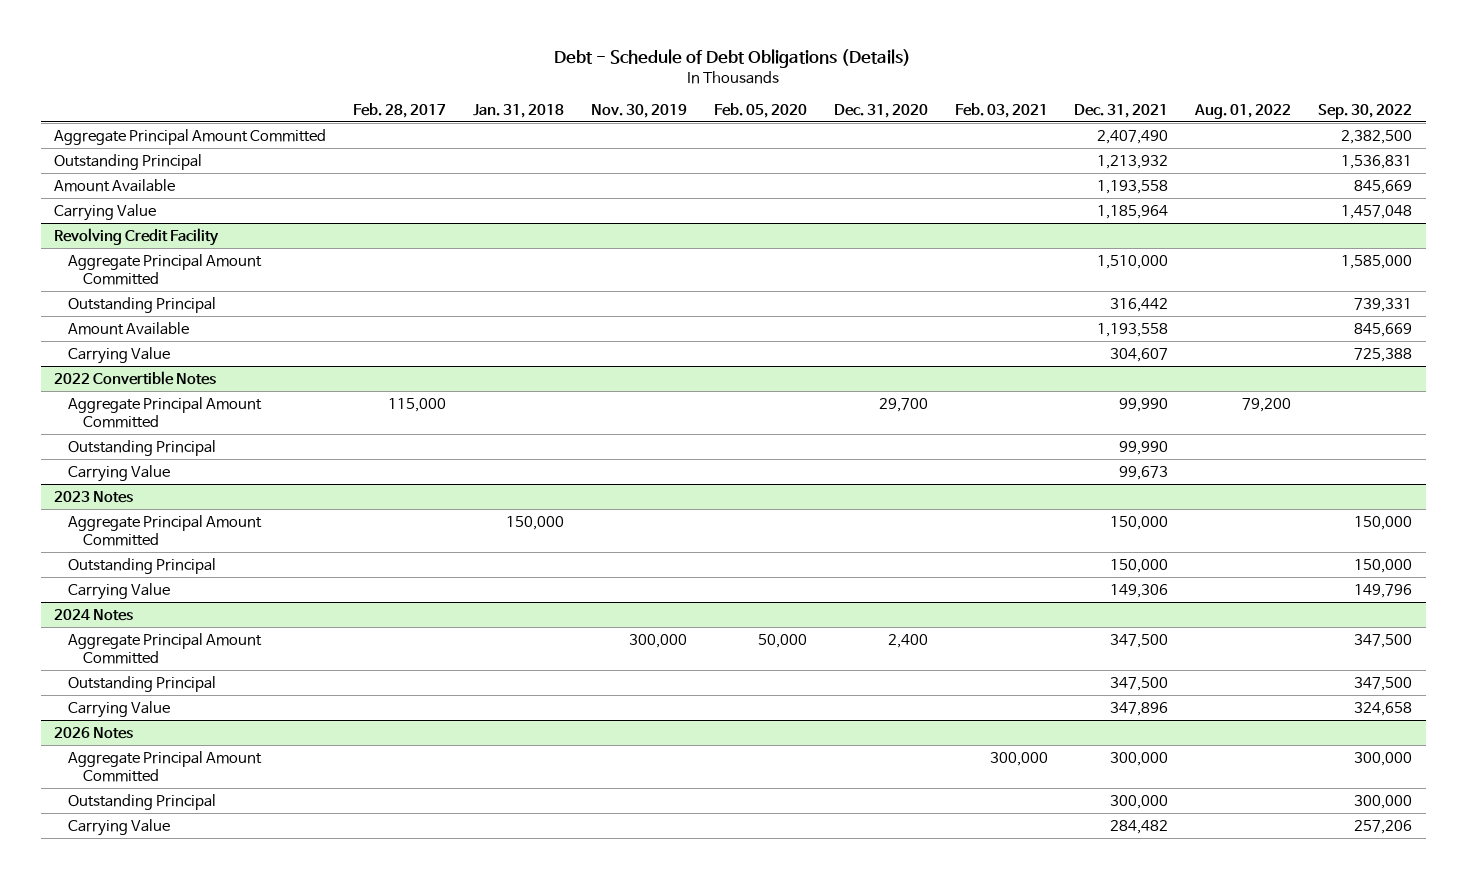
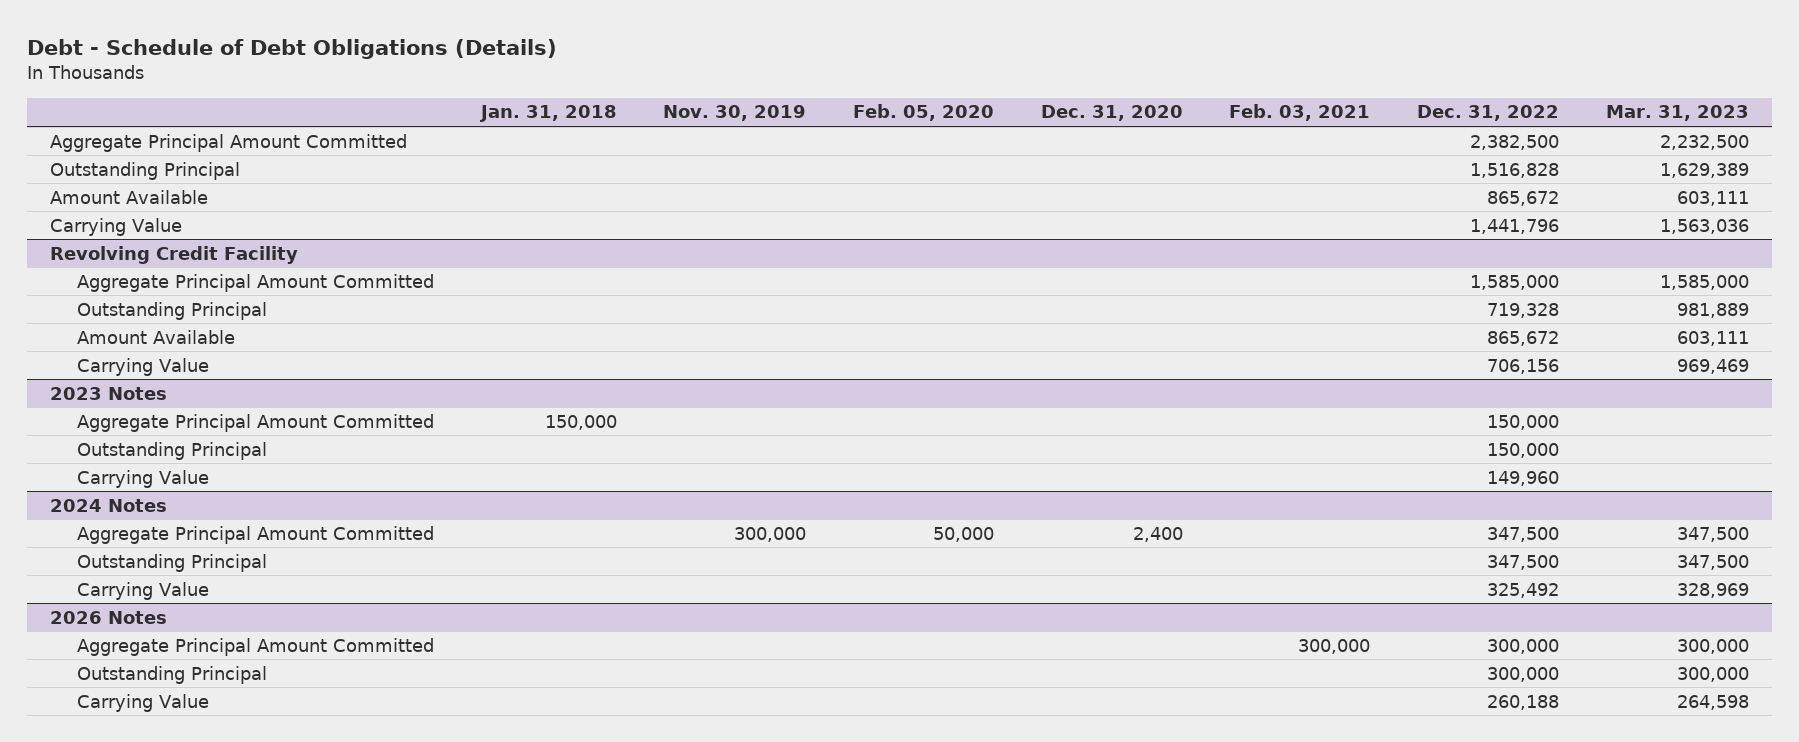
[352,102,446,118] Feb. 28, 2017 -> none
[1074,103,1169,118] Dec. 31, 2021 -> none
[1194,103,1292,119] Aug. 01, 2022 -> none
[1318,103,1413,119] Sep. 30, 2022 -> none
none -> [1417,105,1560,122] Dec. 31, 2022
none -> [1605,105,1749,122] Mar. 31, 2023
[54,370,217,385] 2022 Convertible Notes -> none
[68,396,263,428] Aggregate Principal Amount Committed -> none
[68,439,217,456] Outstanding Principal -> none
[68,464,171,482] Carrying Value -> none

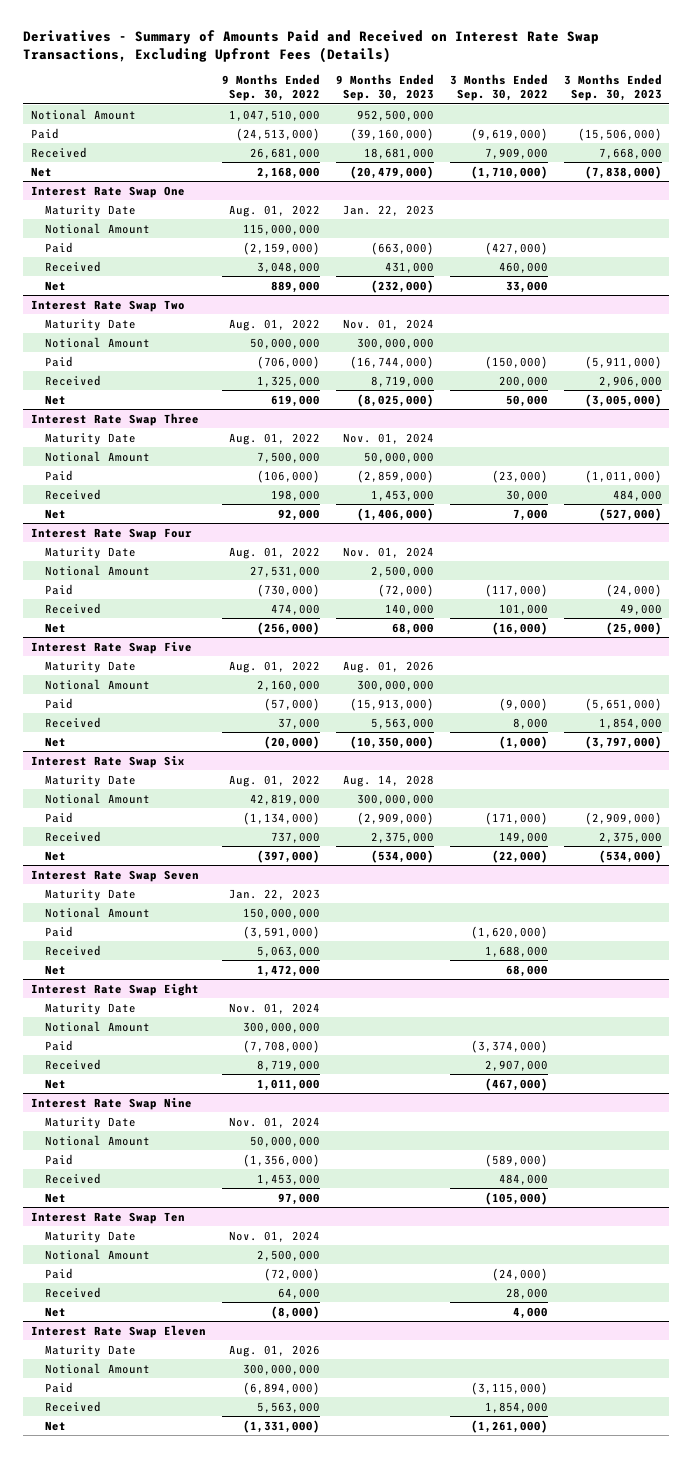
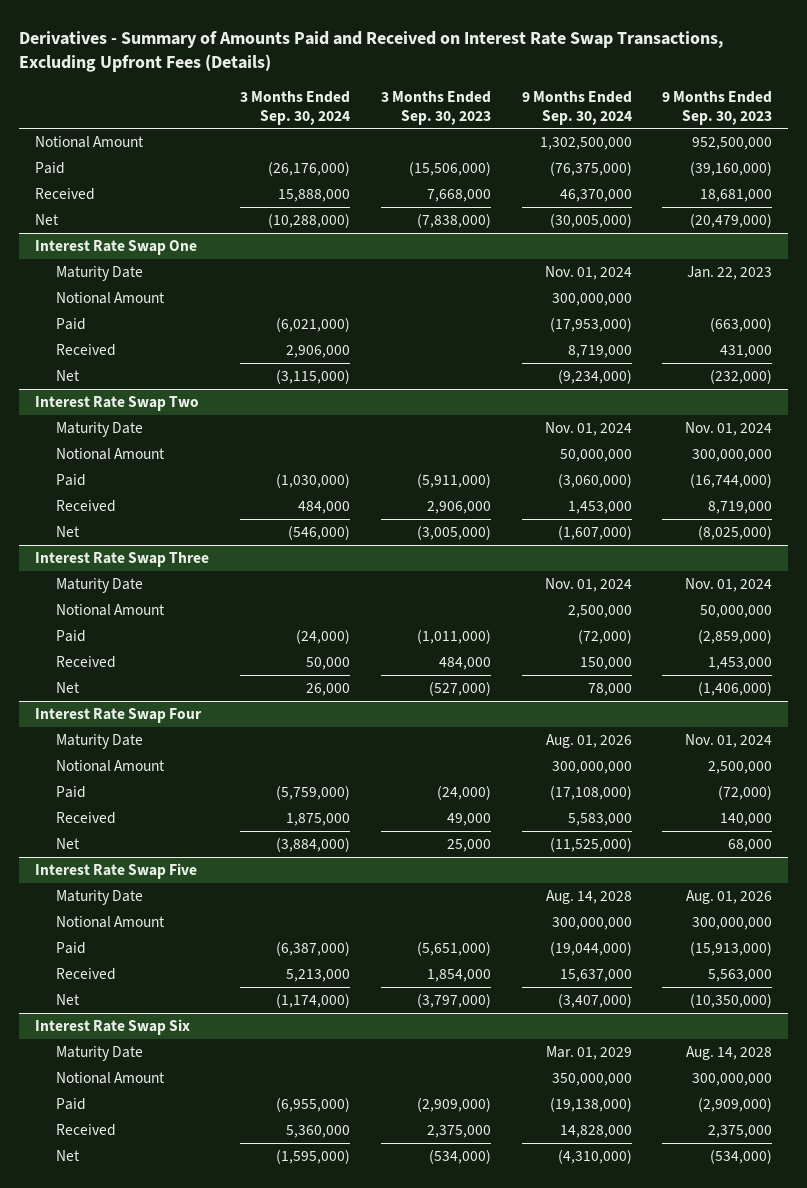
[221,73,320,102] 9 Months Ended Sep. 30, 2022 -> none
[449,73,548,102] 3 Months Ended Sep. 30, 2022 -> none
none -> [239,90,350,125] 3 Months Ended Sep. 30, 2024
none -> [521,90,632,125] 9 Months Ended Sep. 30, 2024
[605,621,662,635] (25,000) -> [446,838,491,852] 25,000
[30,869,199,882] Interest Rate Swap Seven -> none
[44,888,136,901] Maturity Date -> none
[44,906,150,918] Notional Amount -> none
[44,925,73,937] Paid -> none
[44,944,101,956] Received -> none
[44,964,66,975] Net -> none
[30,982,199,996] Interest Rate Swap Eight -> none
[44,1002,136,1015] Maturity Date -> none
[44,1020,150,1032] Notional Amount -> none
[44,1039,73,1051] Paid -> none
[44,1058,101,1070] Received -> none
[44,1078,66,1089] Net -> none
[30,1096,192,1110] Interest Rate Swap Nine -> none
[44,1116,136,1129] Maturity Date -> none
[44,1134,150,1146] Notional Amount -> none
[44,1153,73,1165] Paid -> none
[44,1172,101,1184] Received -> none
[44,1192,66,1203] Net -> none
[30,1211,185,1224] Interest Rate Swap Ten -> none
[44,1230,136,1243] Maturity Date -> none
[44,1248,150,1260] Notional Amount -> none
[44,1267,73,1279] Paid -> none
[44,1286,101,1298] Received -> none
[44,1306,66,1317] Net -> none
[30,1324,206,1338] Interest Rate Swap Eleven -> none
[44,1344,136,1357] Maturity Date -> none
[44,1362,150,1374] Notional Amount -> none
[44,1381,73,1393] Paid -> none
[44,1400,101,1412] Received -> none
[44,1420,66,1431] Net -> none

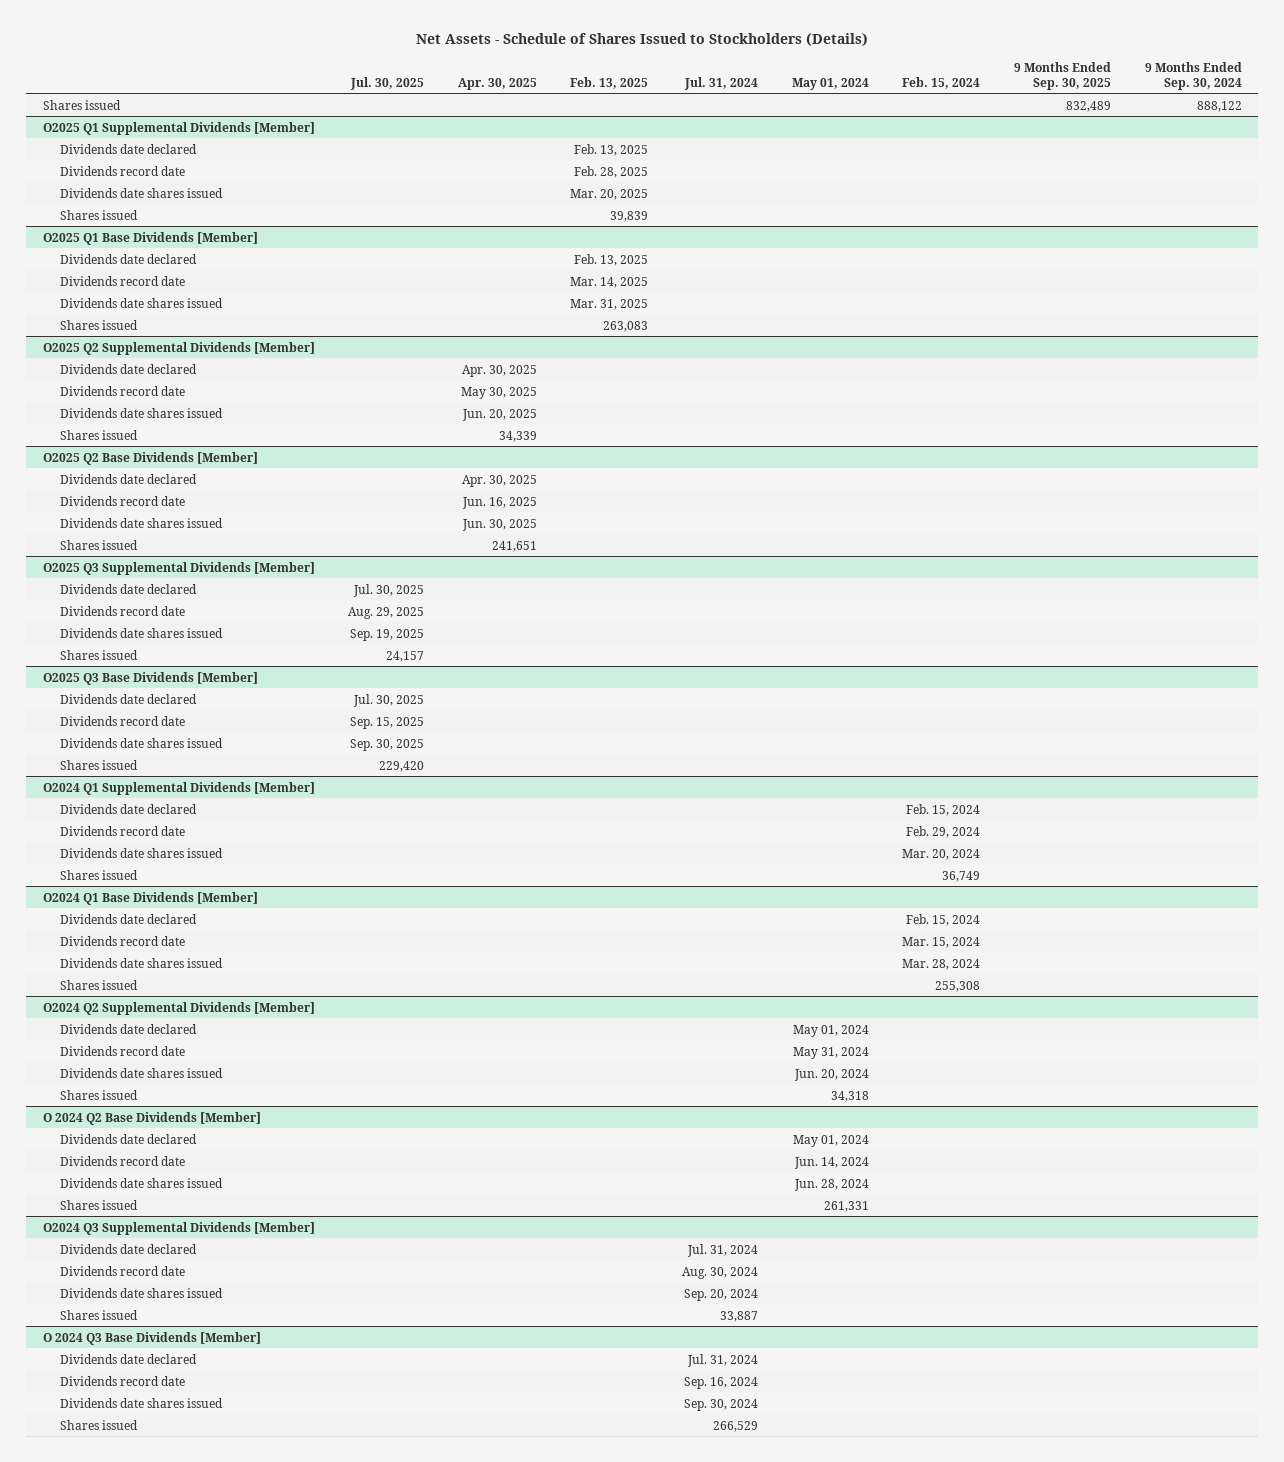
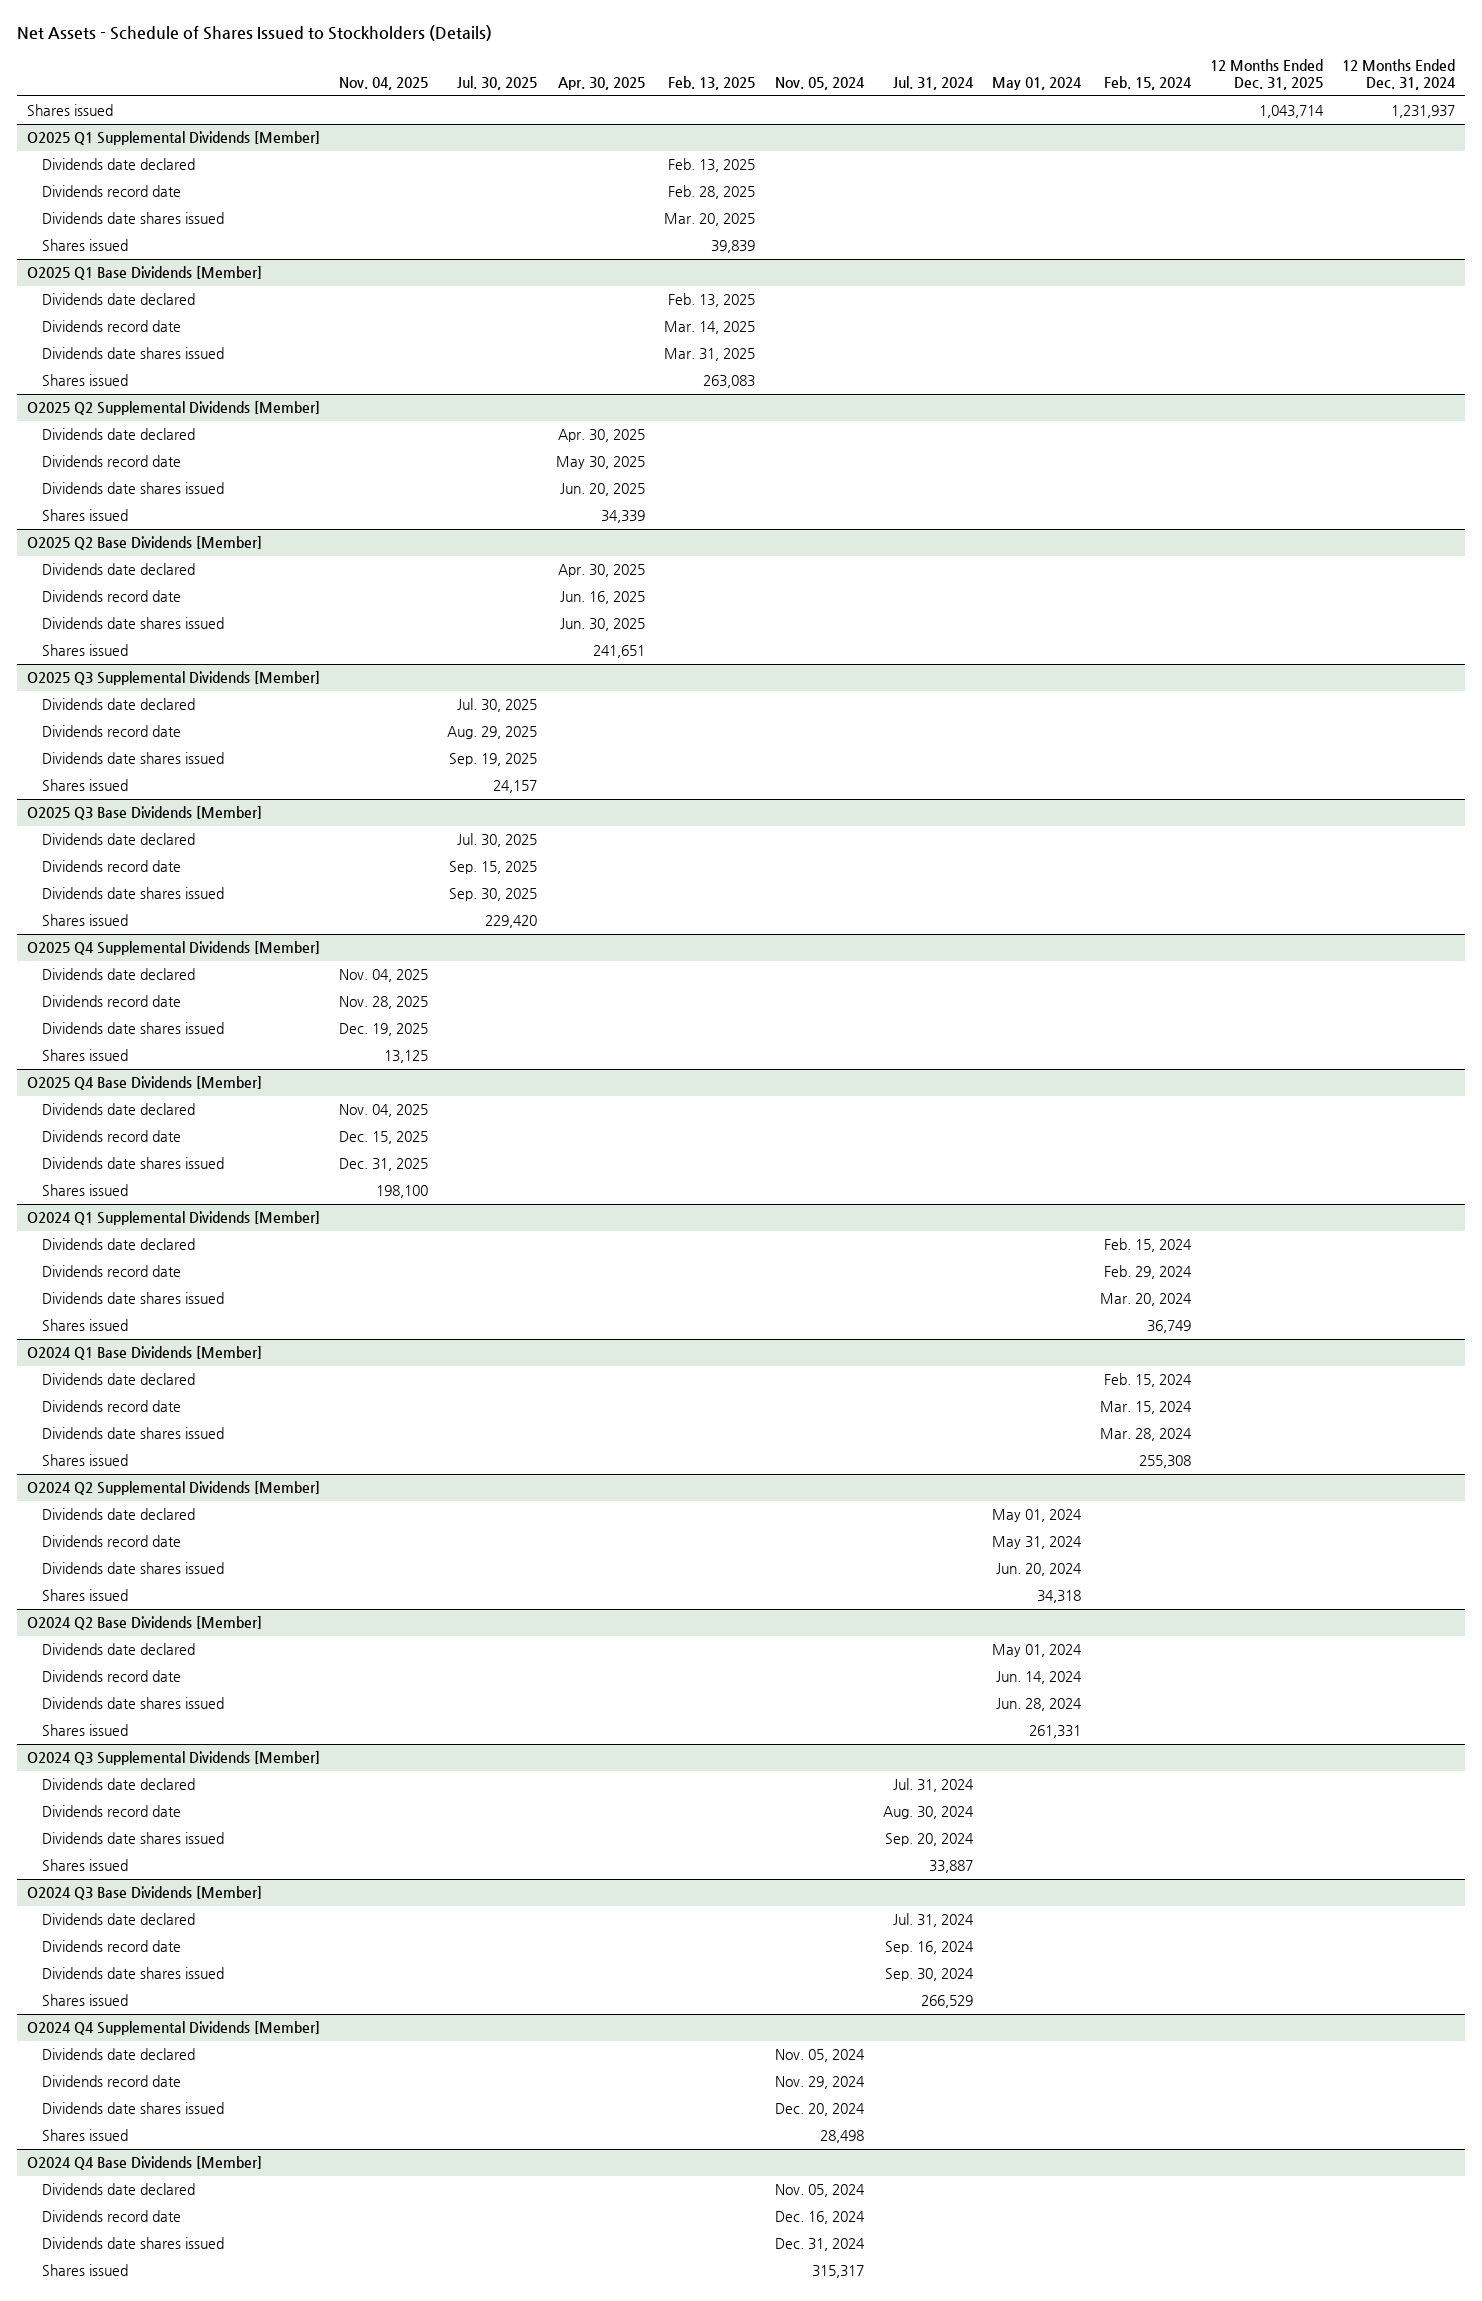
[1014,61,1112,90] 9 Months Ended Sep. 30, 2025 -> none
[1144,61,1242,90] 9 Months Ended Sep. 30, 2024 -> none
none -> [339,77,429,91] Nov. 04, 2025
none -> [774,77,865,91] Nov. 05, 2024
none -> [1210,58,1324,91] 12 Months Ended Dec. 31, 2025
none -> [1342,58,1457,91] 12 Months Ended Dec. 31, 2024
none -> [26,940,320,955] O2025 Q4 Supplemental Dividends [Member]
none -> [42,967,196,980] Dividends date declared
none -> [42,994,182,1007] Dividends record date
none -> [42,1021,225,1034] Dividends date shares issued
none -> [42,1048,129,1061] Shares issued
none -> [26,1075,262,1090] O2025 Q4 Base Dividends [Member]
none -> [42,1102,196,1115] Dividends date declared
none -> [42,1129,182,1142] Dividends record date
none -> [42,1156,225,1169] Dividends date shares issued
none -> [42,1183,129,1196] Shares issued
[42,1111,261,1125] O 2024 Q2 Base Dividends [Member] -> [26,1615,262,1630] O2024 Q2 Base Dividends [Member]
[42,1331,261,1345] O 2024 Q3 Base Dividends [Member] -> [26,1885,262,1900] O2024 Q3 Base Dividends [Member]
none -> [26,2020,320,2035] O2024 Q4 Supplemental Dividends [Member]
none -> [42,2047,196,2060] Dividends date declared
none -> [42,2074,182,2087] Dividends record date
none -> [42,2101,225,2114] Dividends date shares issued
none -> [42,2128,129,2141] Shares issued
none -> [26,2155,262,2170] O2024 Q4 Base Dividends [Member]
none -> [42,2182,196,2195] Dividends date declared
none -> [42,2209,182,2222] Dividends record date
none -> [42,2236,225,2249] Dividends date shares issued
none -> [42,2263,129,2276] Shares issued

